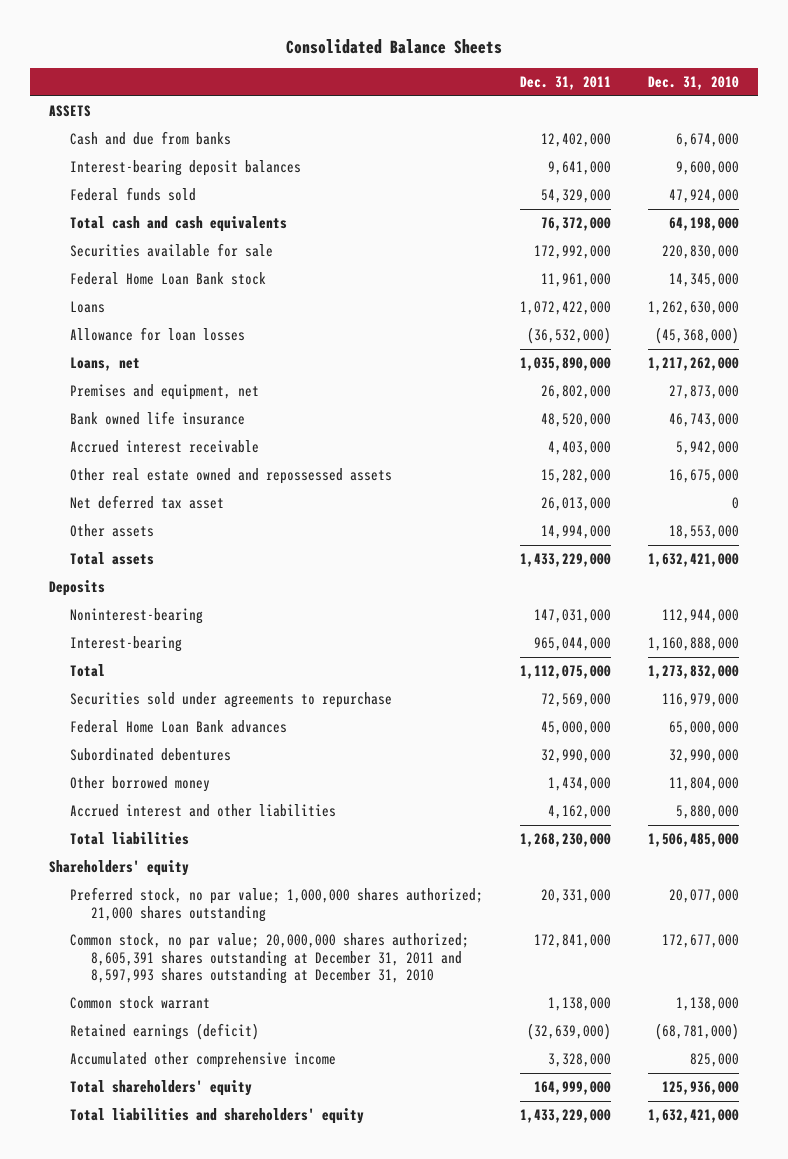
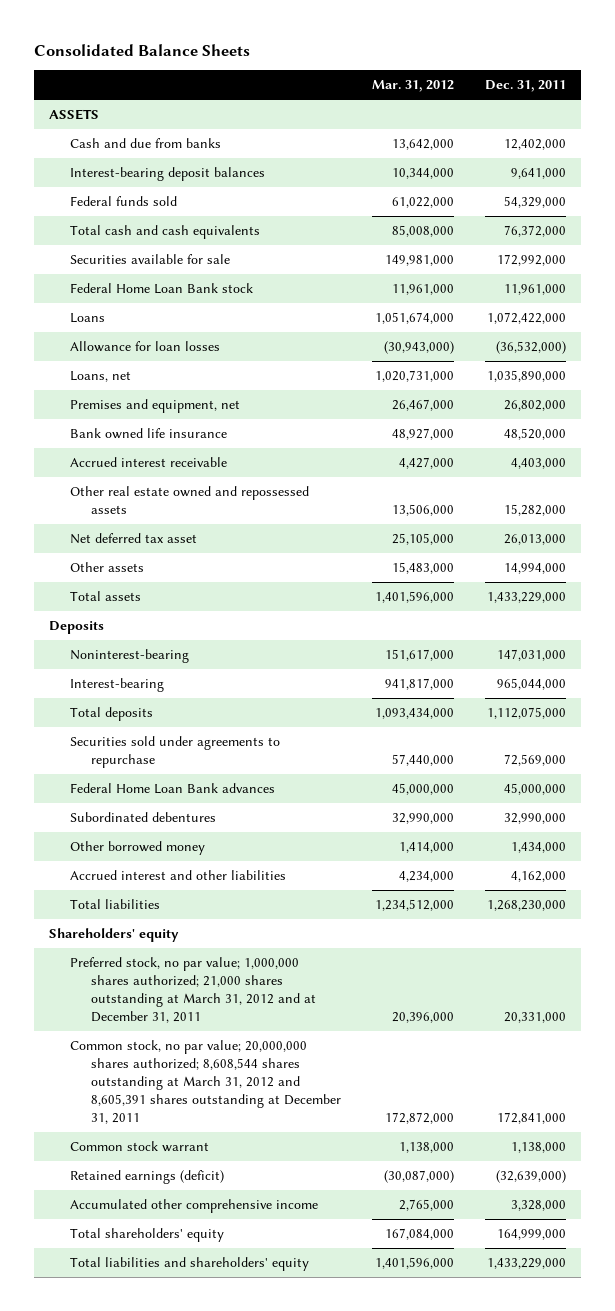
[648,76,740,91] Dec. 31, 2010 -> none
none -> [371,80,454,93] Mar. 31, 2012
[69,664,105,678] Total -> [70,707,154,722] Total deposits
[69,887,483,922] Preferred stock, no par value; 1,000,000 shares authorized; 21,000 shares outstanding -> [70,957,316,1023] Preferred stock, no par value; 1,000,000 shares authorized; 21,000 shares outstanding at March 31, 2012 and at December 31, 2011
[69,933,469,985] Common stock, no par value; 20,000,000 shares authorized; 8,605,391 shares outstanding at December 31, 2011 and 8,597,993 shares outstanding at December 31, 2010 -> [70,1040,341,1124] Common stock, no par value; 20,000,000 shares authorized; 8,608,544 shares outstanding at March 31, 2012 and 8,605,391 shares outstanding at December 31, 2011

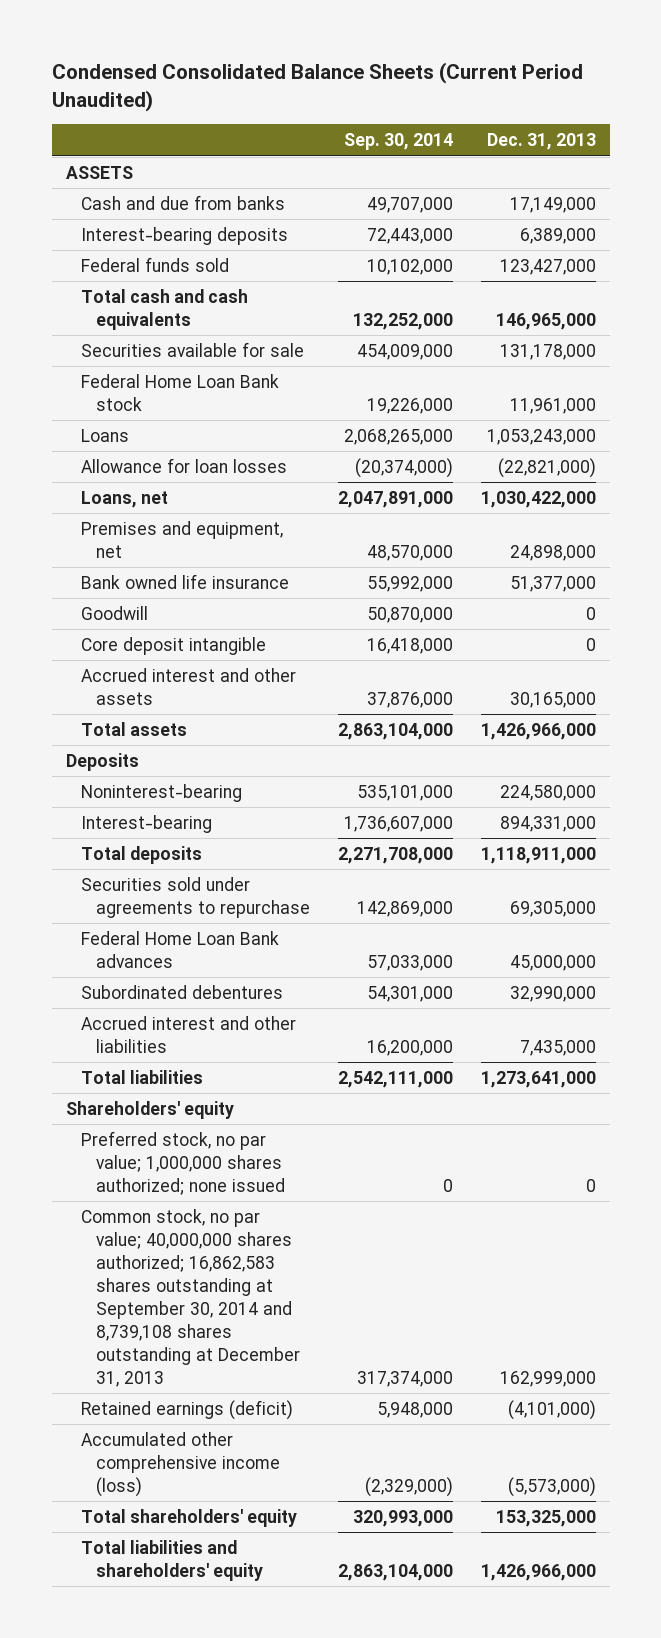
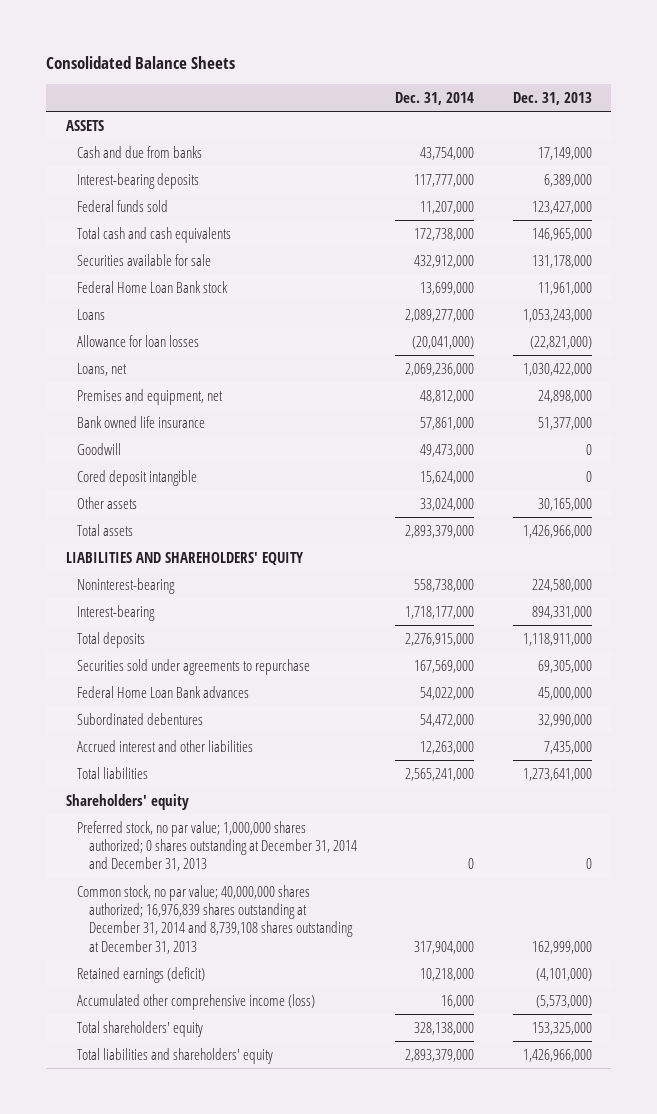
[51,62,583,112] Condensed Consolidated Balance Sheets (Current Period Unaudited) -> [46,56,236,70] Consolidated Balance Sheets
[343,133,453,151] Sep. 30, 2014 -> none
none -> [395,92,475,106] Dec. 31, 2014
[80,637,266,656] Core deposit intangible -> [77,469,198,486] Cored deposit intangible
[80,668,296,705] Accrued interest and other assets -> [77,496,138,509] Other assets
[65,753,139,772] Deposits -> none
none -> [65,551,304,565] LIABILITIES AND SHAREHOLDERS' EQUITY
[80,1131,285,1195] Preferred stock, no par value; 1,000,000 shares authorized; none issued -> [77,820,357,872] Preferred stock, no par value; 1,000,000 shares authorized; 0 shares outstanding at December 31, 2014 and December 31, 2013
[80,1209,300,1387] Common stock, no par value; 40,000,000 shares authorized; 16,862,583 shares outstanding at September 30, 2014 and 8,739,108 shares outstanding at December 31, 2013 -> [77,884,353,954] Common stock, no par value; 40,000,000 shares authorized; 16,976,839 shares outstanding at December 31, 2014 and 8,739,108 shares outstanding at December 31, 2013

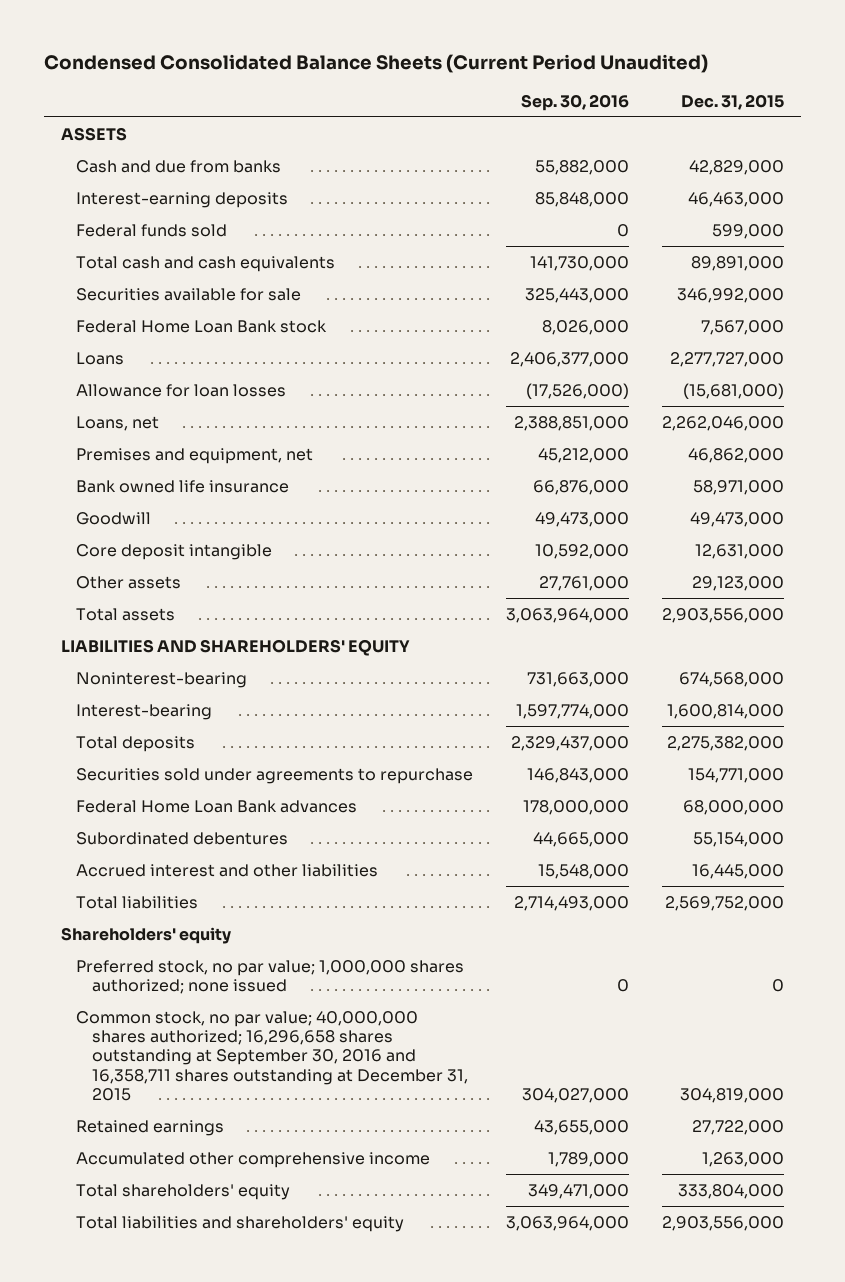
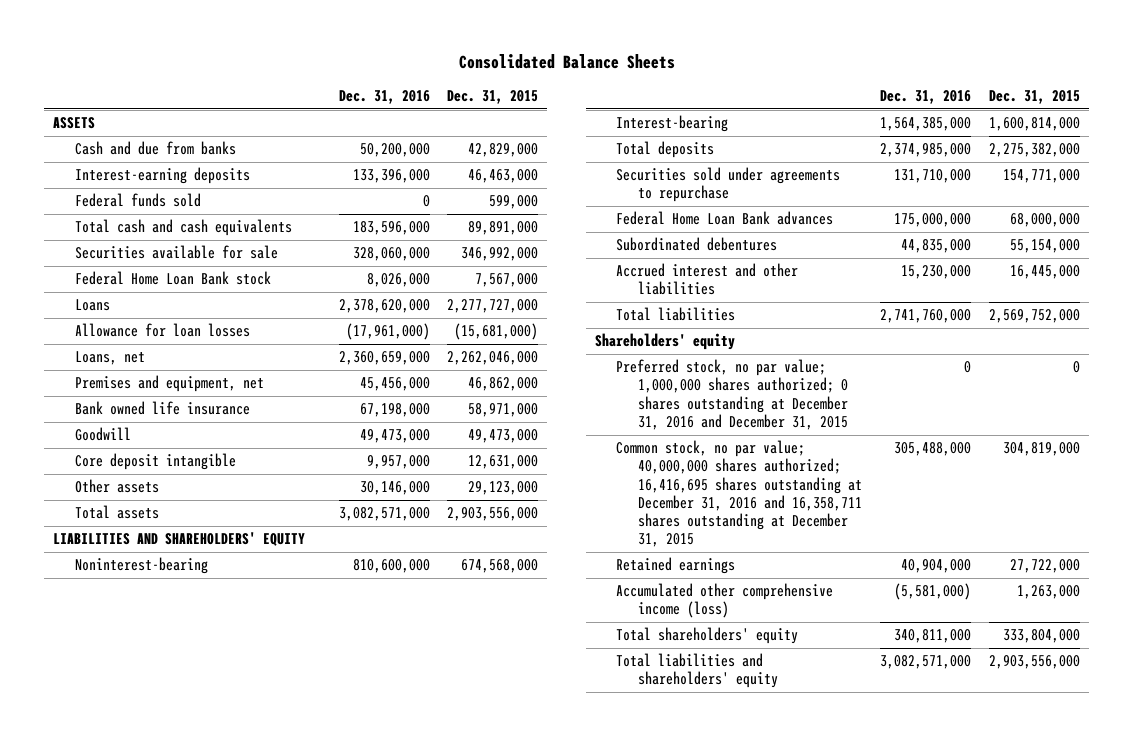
[44,53,709,73] Condensed Consolidated Balance Sheets (Current Period Unaudited) -> [458,53,675,69] Consolidated Balance Sheets
[521,93,630,111] Sep. 30, 2016 -> none
none -> [338,90,430,105] Dec. 31, 2016
[76,959,465,995] Preferred stock, no par value; 1,000,000 shares authorized; none issued -> [616,359,849,430] Preferred stock, no par value; 1,000,000 shares authorized; 0 shares outstanding at December 31, 2016 and December 31, 2015
[76,1010,469,1102] Common stock, no par value; 40,000,000 shares authorized; 16,296,658 shares outstanding at September 30, 2016 and 16,358,711 shares outstanding at December 31, 2015 -> [616,440,863,548] Common stock, no par value; 40,000,000 shares authorized; 16,416,695 shares outstanding at December 31, 2016 and 16,358,711 shares outstanding at December 31, 2015
[76,1151,431,1168] Accumulated other comprehensive income -> [616,583,834,619] Accumulated other comprehensive income (loss)

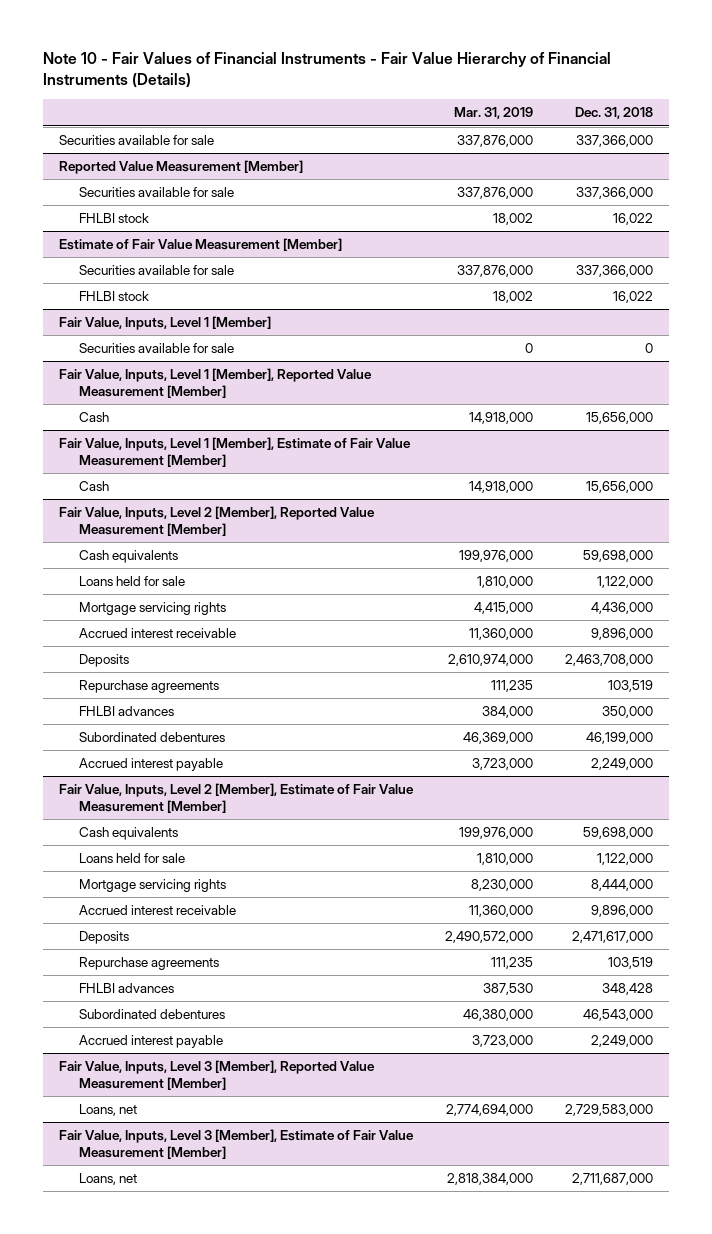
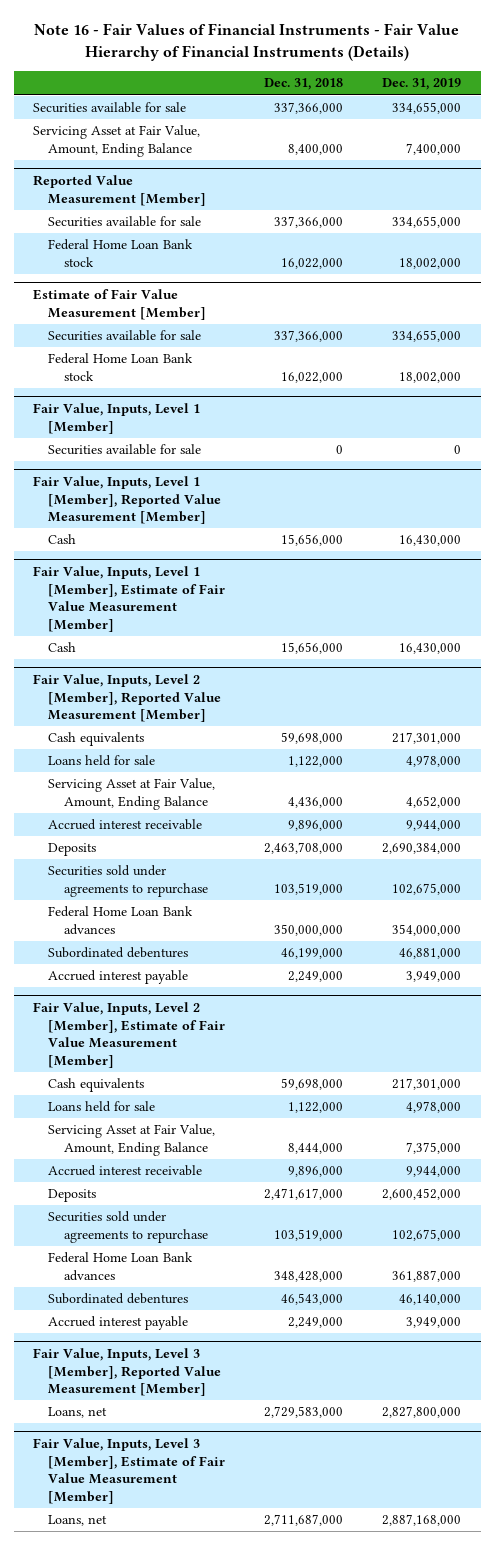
[42,52,611,89] Note 10 - Fair Values of Financial Instruments - Fair Value Hierarchy of Financial Instruments (Details) -> [34,23,460,62] Note 16 - Fair Values of Financial Instruments - Fair Value Hierarchy of Financial Instruments (Details)
[453,107,533,120] Mar. 31, 2019 -> none
none -> [382,78,462,91] Dec. 31, 2019
none -> [33,125,201,157] Servicing Asset at Fair Value, Amount, Ending Balance
[79,213,150,224] FHLBI stock -> none
none -> [48,239,194,267] Federal Home Loan Bank stock
[79,291,150,302] FHLBI stock -> none
none -> [48,353,194,381] Federal Home Loan Bank stock
[79,602,227,616] Mortgage servicing rights -> [48,778,216,810] Servicing Asset at Fair Value, Amount, Ending Balance
[79,706,175,717] FHLBI advances -> none
[79,680,220,694] Repurchase agreements -> [48,865,208,897] Securities sold under agreements to repurchase
[607,680,653,693] 103,519 -> [274,882,344,895] 103,519,000
none -> [48,906,194,935] Federal Home Loan Bank advances
[79,879,227,893] Mortgage servicing rights -> [48,1124,216,1156] Servicing Asset at Fair Value, Amount, Ending Balance
[79,983,175,994] FHLBI advances -> none
[79,957,220,971] Repurchase agreements -> [48,1211,208,1243] Securities sold under agreements to repurchase
[607,957,653,970] 103,519 -> [274,1228,344,1241] 103,519,000
none -> [48,1252,194,1281] Federal Home Loan Bank advances

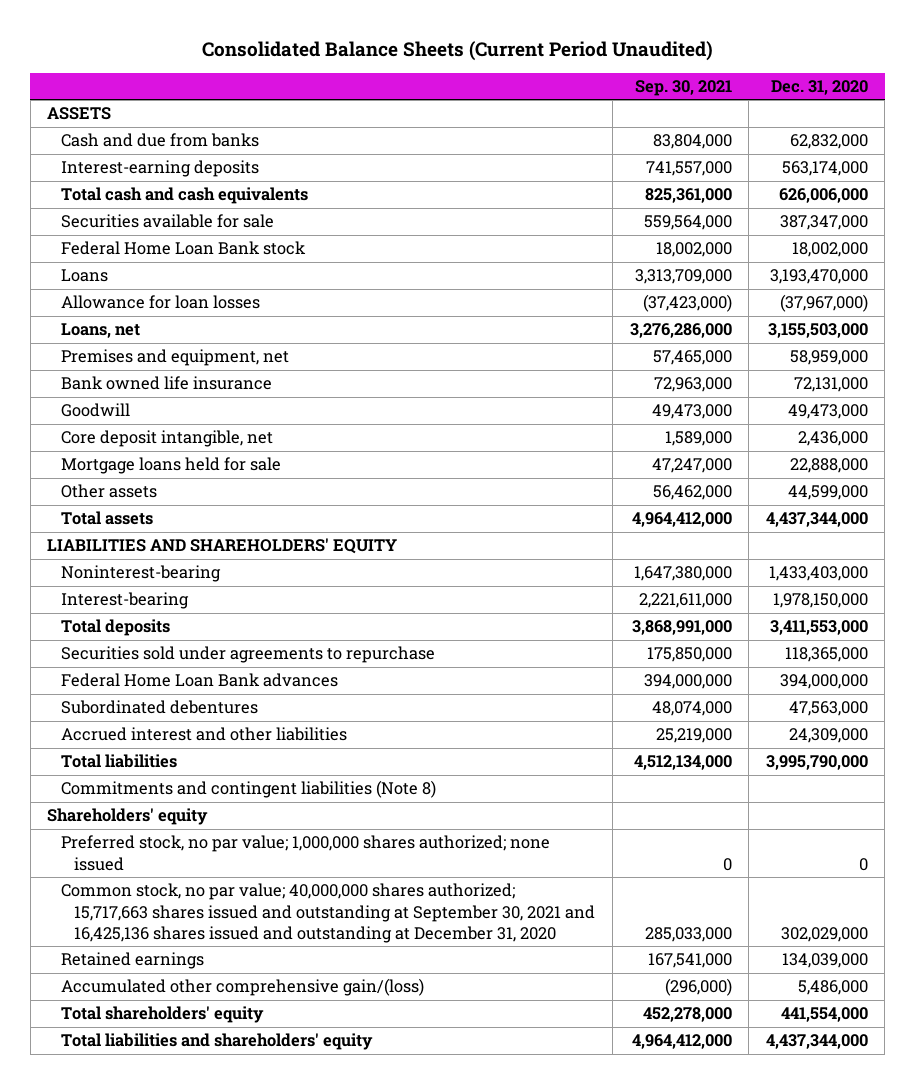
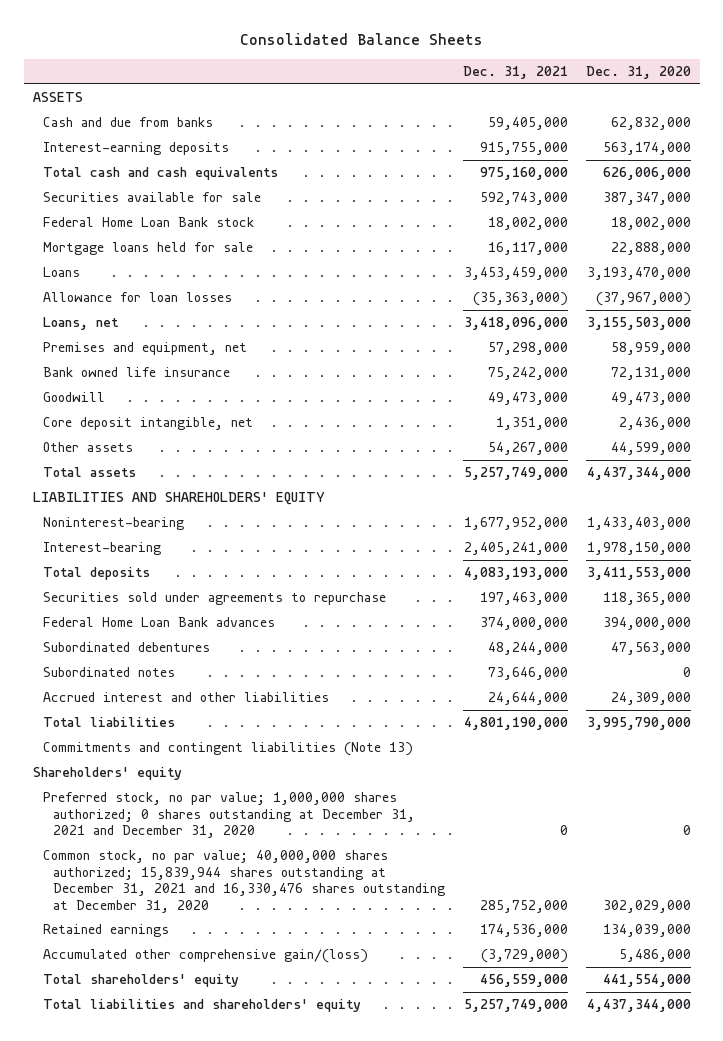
[201,41,713,62] Consolidated Balance Sheets (Current Period Unaudited) -> [239,33,483,46] Consolidated Balance Sheets
[634,80,732,97] Sep. 30, 2021 -> none
none -> [462,66,568,80] Dec. 31, 2021
[60,457,281,475] Mortgage loans held for sale -> [42,242,253,256] Mortgage loans held for sale
none -> [42,667,175,678] Subordinated notes
[60,780,436,799] Commitments and contingent liabilities (Note 8) -> [42,742,413,757] Commitments and contingent liabilities (Note 13)
[60,835,550,871] Preferred stock, no par value; 1,000,000 shares authorized; none issued -> [42,792,415,839] Preferred stock, no par value; 1,000,000 shares authorized; 0 shares outstanding at December 31, 2021 and December 31, 2020
[60,883,596,943] Common stock, no par value; 40,000,000 shares authorized; 15,717,663 shares issued and outstanding at September 30, 2021 and 16,425,136 shares issued and outstanding at December 31, 2020 -> [42,850,445,913] Common stock, no par value; 40,000,000 shares authorized; 15,839,944 shares outstanding at December 31, 2021 and 16,330,476 shares outstanding at December 31, 2020

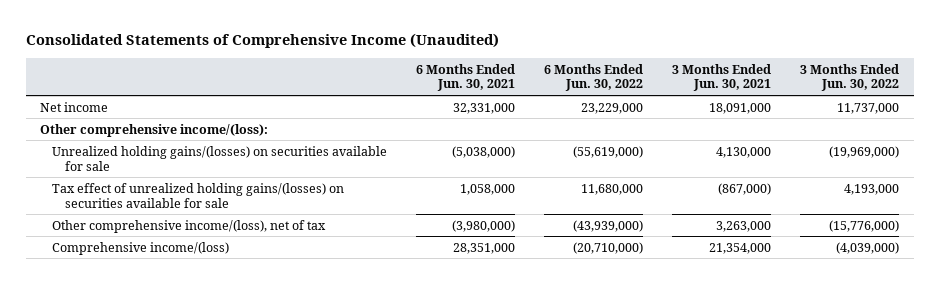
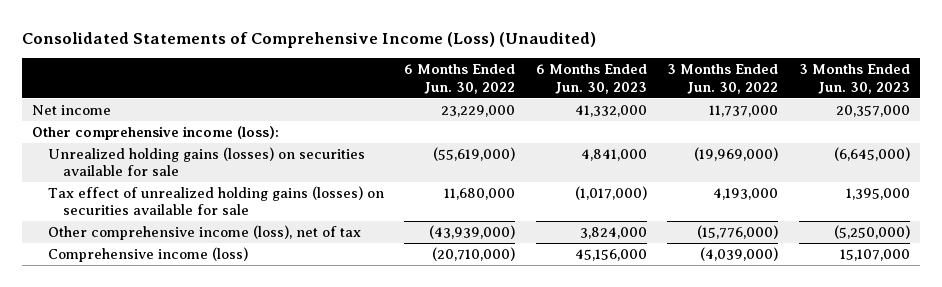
[25,33,499,49] Consolidated Statements of Comprehensive Income (Unaudited) -> [21,32,596,49] Consolidated Statements of Comprehensive Income (Loss) (Unaudited)
[416,63,516,92] 6 Months Ended Jun. 30, 2021 -> none
[672,63,772,92] 3 Months Ended Jun. 30, 2021 -> none
none -> [535,64,647,94] 6 Months Ended Jun. 30, 2023
none -> [798,64,910,94] 3 Months Ended Jun. 30, 2023
[40,123,269,137] Other comprehensive income/(loss): -> [32,126,280,141] Other comprehensive income (loss):
[52,145,388,171] Unrealized holding gains/(losses) on securities available for sale -> [47,147,365,177] Unrealized holding gains (losses) on securities available for sale
[52,182,345,208] Tax effect of unrealized holding gains/(losses) on securities available for sale -> [47,186,384,216] Tax effect of unrealized holding gains (losses) on securities available for sale
[52,219,327,233] Other comprehensive income/(loss), net of tax -> [47,225,361,241] Other comprehensive income (loss), net of tax
[52,241,230,255] Comprehensive income/(loss) -> [47,247,248,263] Comprehensive income (loss)

